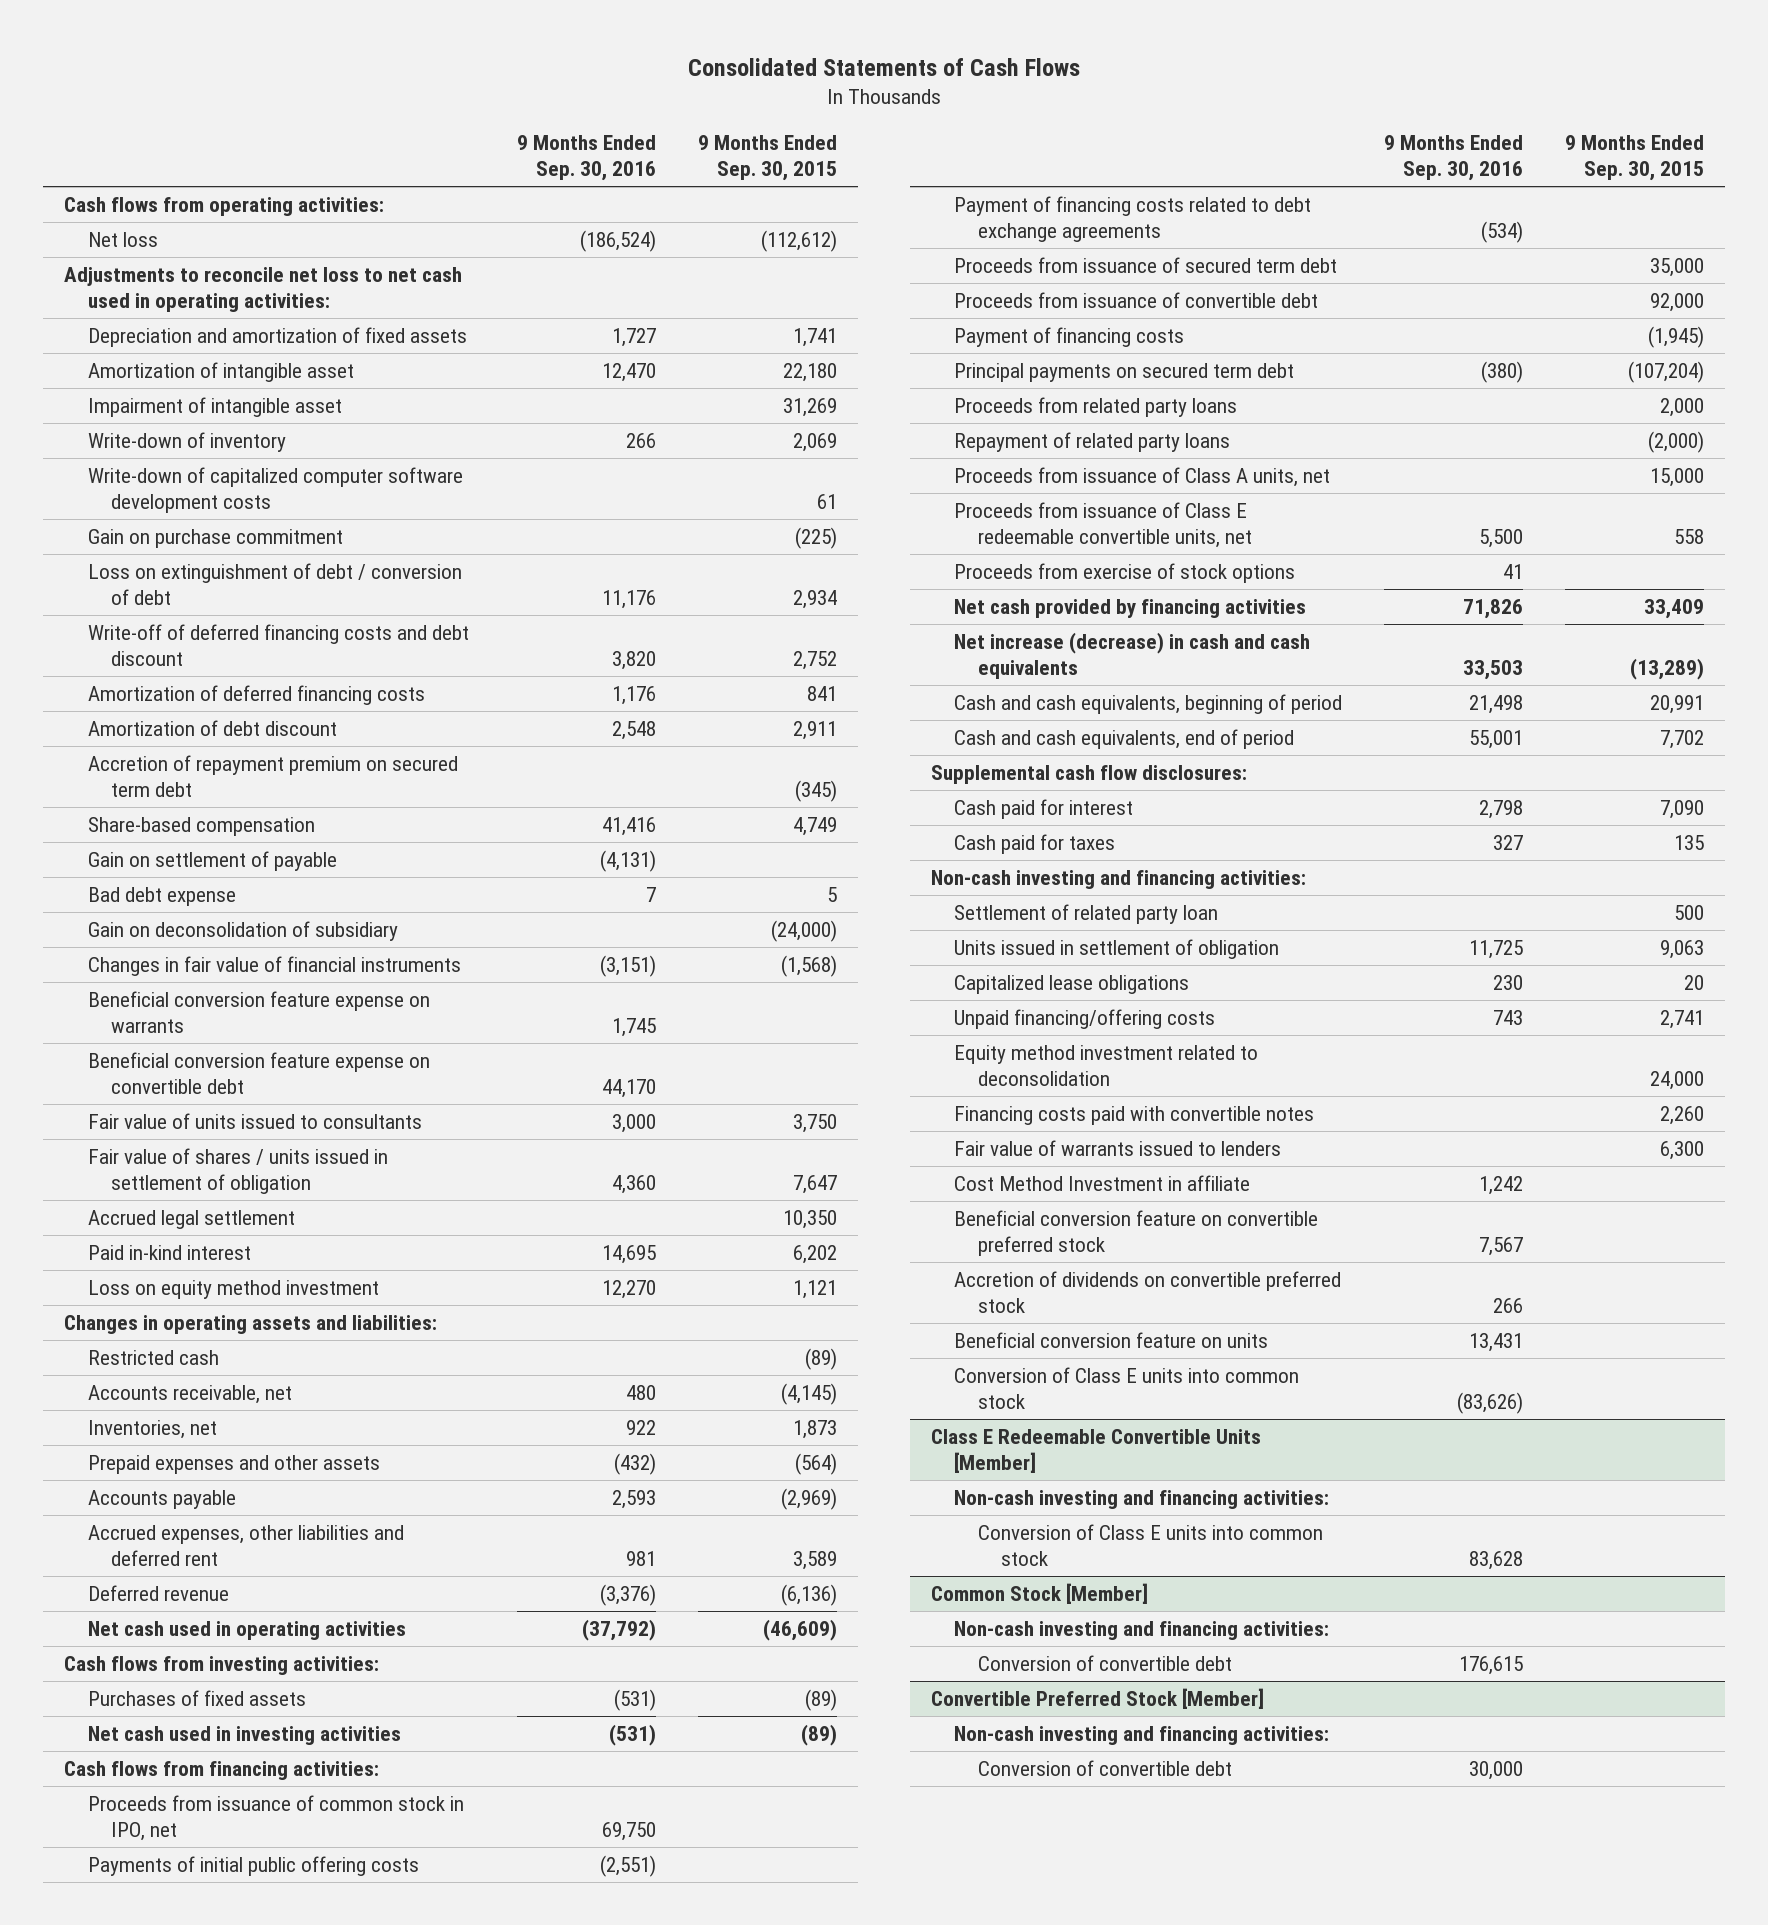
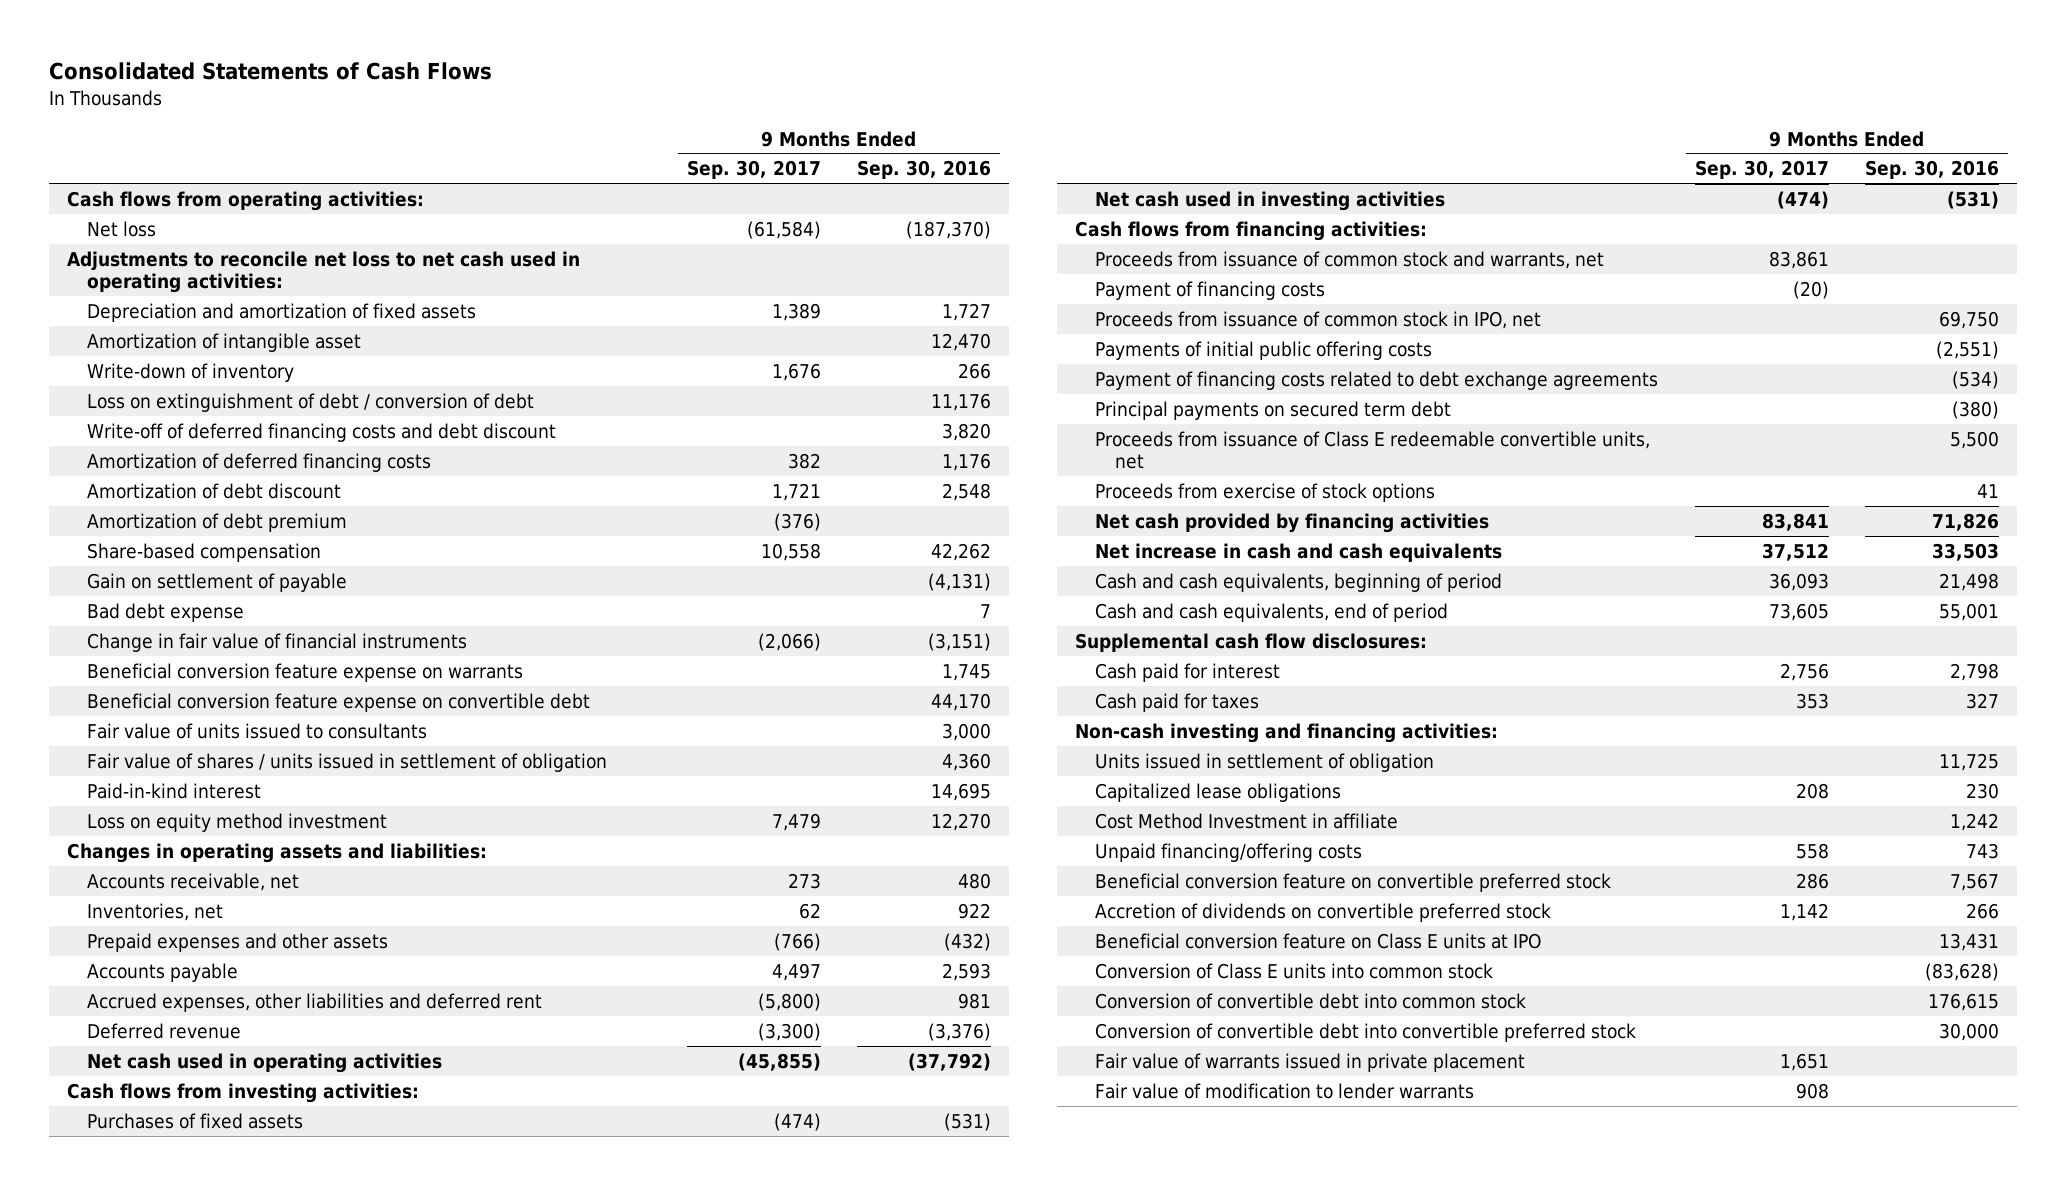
[698,135,838,182] 9 Months Ended Sep. 30, 2015 -> none
none -> [686,160,821,180] Sep. 30, 2017
[580,230,657,253] (186,524) -> [906,220,992,239] (187,370)
[87,397,342,418] Impairment of intangible asset -> none
[87,467,463,513] Write-down of capitalized computer software development costs -> none
[87,529,343,549] Gain on purchase commitment -> none
[87,755,458,797] Accretion of repayment premium on secured term debt -> none
none -> [87,512,348,532] Amortization of debt premium
[602,817,657,837] 41,416 -> [931,542,992,561] 42,262
[87,921,398,942] Gain on deconsolidation of subsidiary -> none
[87,956,461,977] Changes in fair value of financial instruments -> [87,632,468,652] Change in fair value of financial instruments
[87,1210,295,1230] Accrued legal settlement -> none
[87,1245,251,1261] Paid in-kind interest -> [87,782,262,799] Paid-in-kind interest
[87,1350,219,1366] Restricted cash -> none
none -> [1095,250,1605,269] Proceeds from issuance of common stock and warrants, net
[954,327,1185,348] Payment of financing costs -> [1095,280,1326,300] Payment of financing costs
[954,257,1338,274] Proceeds from issuance of secured term debt -> none
[954,292,1319,309] Proceeds from issuance of convertible debt -> none
[954,397,1238,418] Proceeds from related party loans -> none
[954,432,1231,453] Repayment of related party loans -> none
[954,467,1331,488] Proceeds from issuance of Class A units, net -> none
[954,632,1311,679] Net increase (decrease) in cash and cash equivalents -> [1095,542,1503,562] Net increase in cash and cash equivalents
[954,904,1219,925] Settlement of related party loan -> none
[954,1045,1259,1086] Equity method investment related to deconsolidation -> none
[954,1106,1315,1126] Financing costs paid with convertible notes -> none
[954,1140,1282,1157] Fair value of warrants issued to lenders -> none
[954,1009,1216,1030] Unpaid financing/offering costs -> [1095,842,1363,862] Unpaid financing/offering costs
[931,1429,1262,1473] Class E Redeemable Convertible Units [Member] -> none
[954,1490,1330,1510] Non-cash investing and financing activities: -> none
[977,1524,1323,1566] Conversion of Class E units into common stock -> none
[931,1583,1149,1605] Common Stock [Member] -> none
[954,1621,1330,1641] Non-cash investing and financing activities: -> none
[931,1688,1265,1710] Convertible Preferred Stock [Member] -> none
[954,1726,1330,1746] Non-cash investing and financing activities: -> none
[954,1332,1269,1349] Beneficial conversion feature on units -> [1095,932,1542,949] Beneficial conversion feature on Class E units at IPO
[1457,1391,1524,1414] (83,626) -> [1925,962,2000,981] (83,628)
[977,1655,1232,1672] Conversion of convertible debt -> [1095,992,1527,1009] Conversion of convertible debt into common stock
[977,1760,1232,1777] Conversion of convertible debt -> [1095,1022,1637,1042] Conversion of convertible debt into convertible preferred stock
none -> [1095,1052,1526,1072] Fair value of warrants issued in private placement
none -> [1095,1082,1475,1099] Fair value of modification to lender warrants

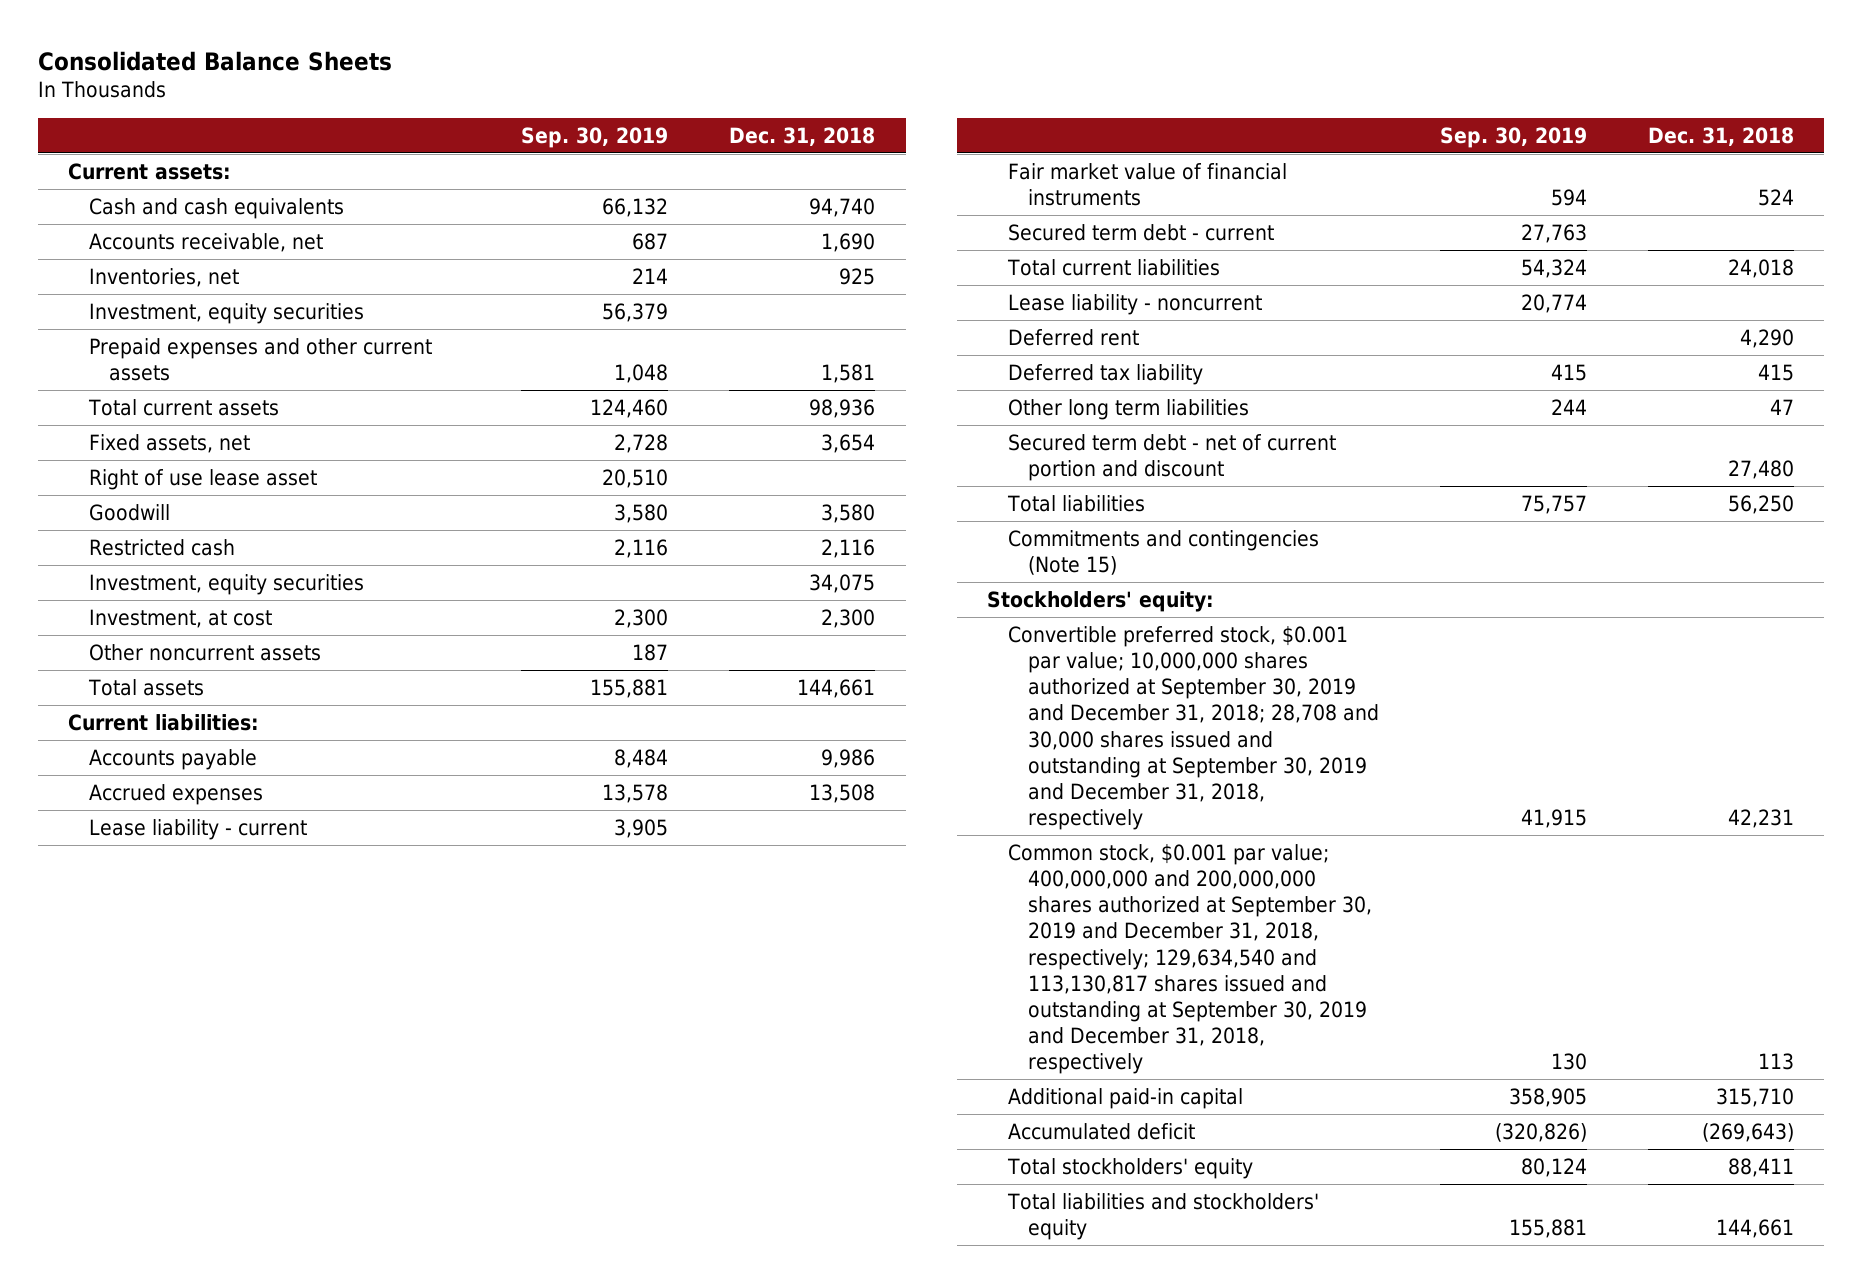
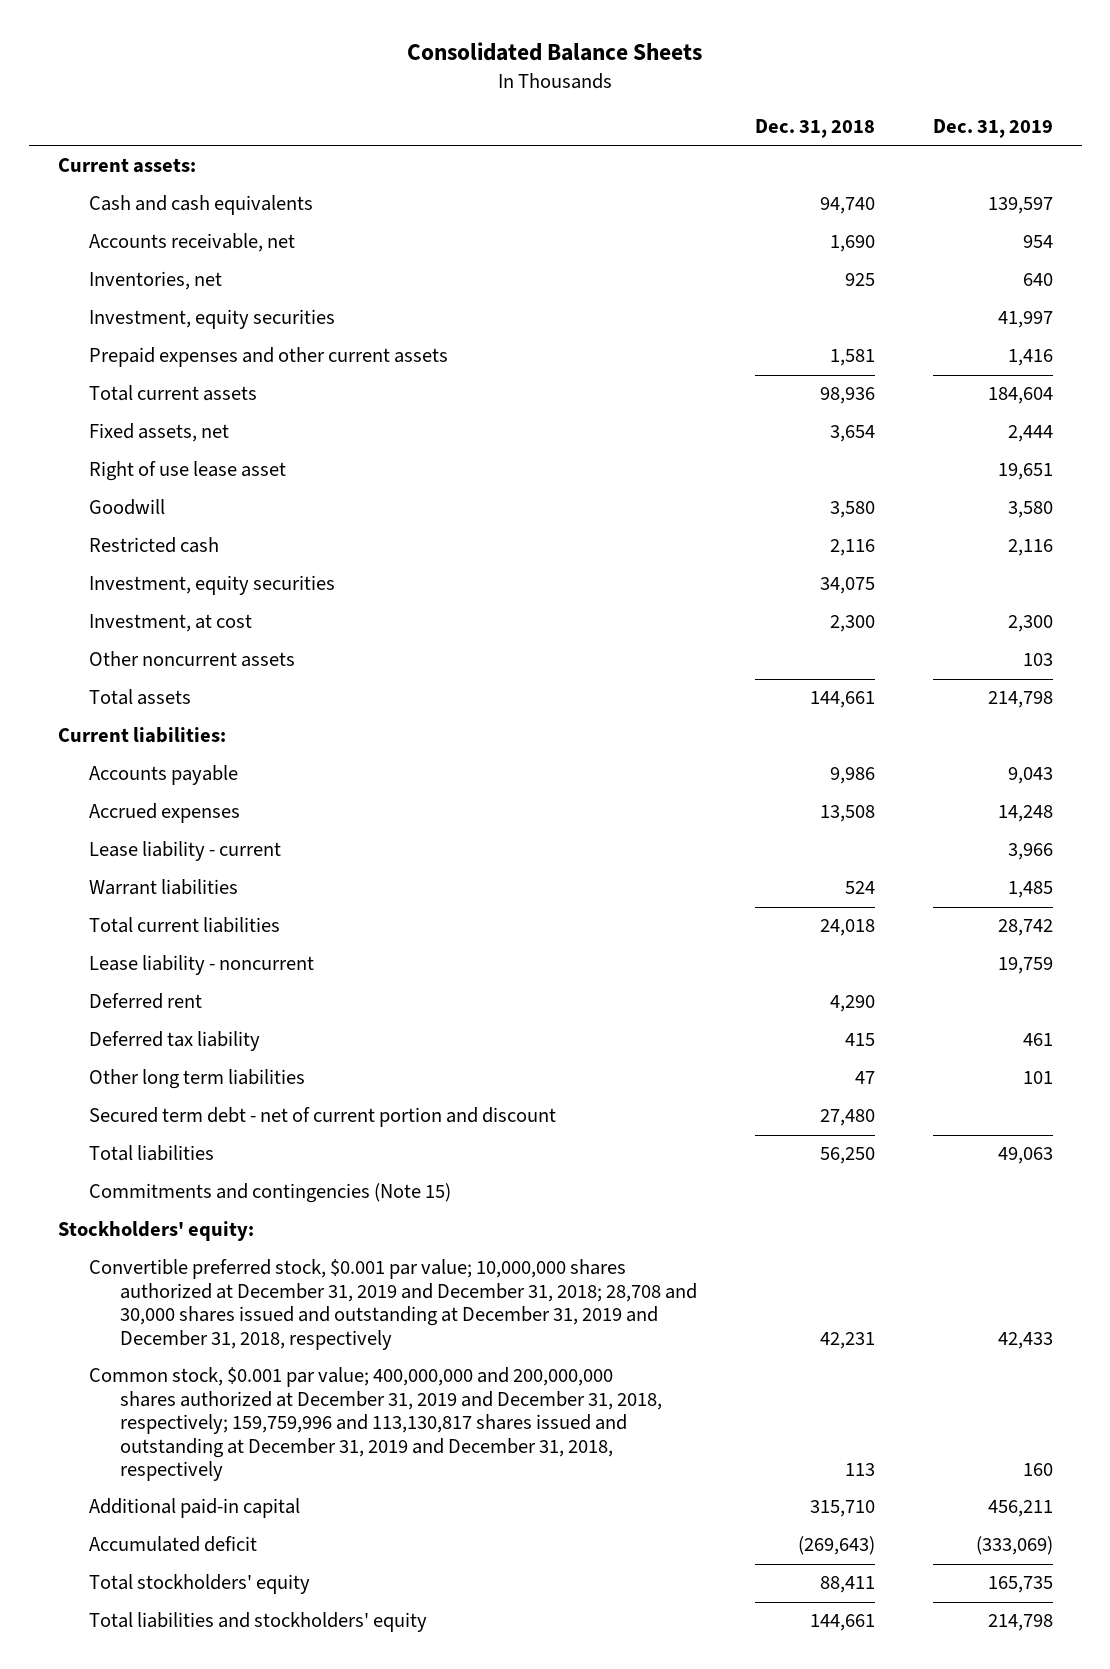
[521,126,669,148] Sep. 30, 2019 -> none
none -> [932,119,1053,139] Dec. 31, 2019
[1007,223,1274,241] Secured term debt - current -> none
[1007,162,1287,207] Fair market value of financial instruments -> [88,879,238,896] Warrant liabilities
[1007,625,1380,831] Convertible preferred stock, $0.001 par value; 10,000,000 shares authorized at September 30, 2019 and December 31, 2018; 28,708 and 30,000 shares issued and outstanding at September 30, 2019 and December 31, 2018, respectively -> [88,1259,697,1350] Convertible preferred stock, $0.001 par value; 10,000,000 shares authorized at December 31, 2019 and December 31, 2018; 28,708 and 30,000 shares issued and outstanding at December 31, 2019 and December 31, 2018, respectively
[1007,843,1373,1075] Common stock, $0.001 par value; 400,000,000 and 200,000,000 shares authorized at September 30, 2019 and December 31, 2018, respectively; 129,634,540 and 113,130,817 shares issued and outstanding at September 30, 2019 and December 31, 2018, respectively -> [88,1367,662,1482] Common stock, $0.001 par value; 400,000,000 and 200,000,000 shares authorized at December 31, 2019 and December 31, 2018, respectively; 159,759,996 and 113,130,817 shares issued and outstanding at December 31, 2019 and December 31, 2018, respectively

